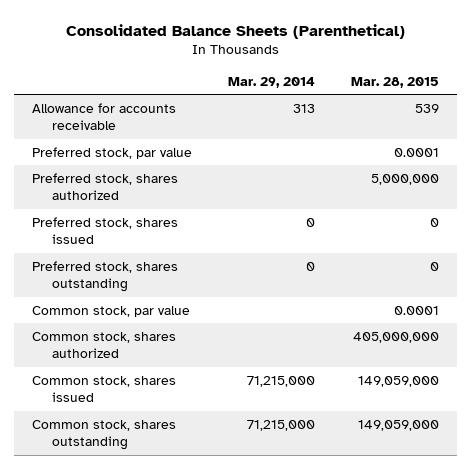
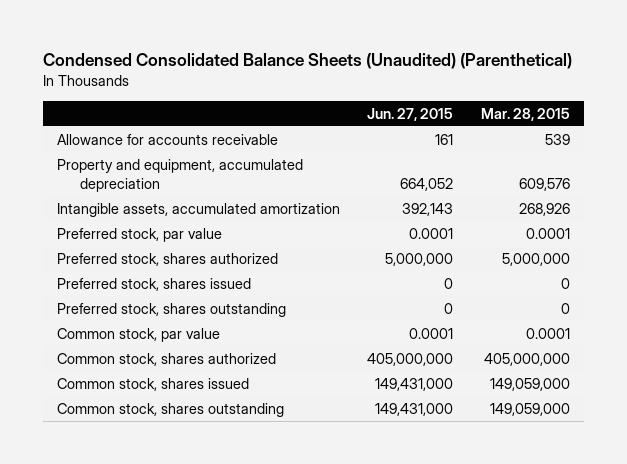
[65,23,405,39] Consolidated Balance Sheets (Parenthetical) -> [43,53,573,70] Condensed Consolidated Balance Sheets (Unaudited) (Parenthetical)
[228,76,316,88] Mar. 29, 2014 -> none
none -> [367,107,454,121] Jun. 27, 2015
none -> [57,159,304,192] Property and equipment, accumulated depreciation
none -> [57,203,341,218] Intangible assets, accumulated amortization

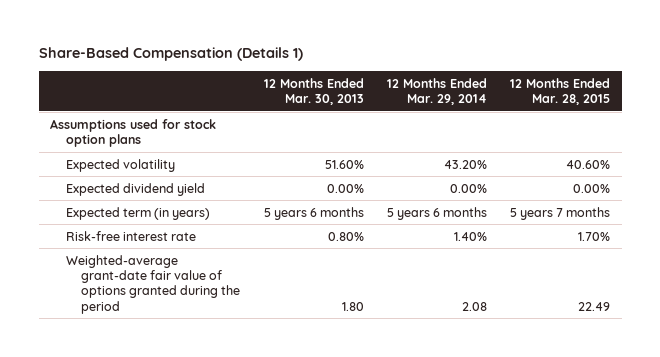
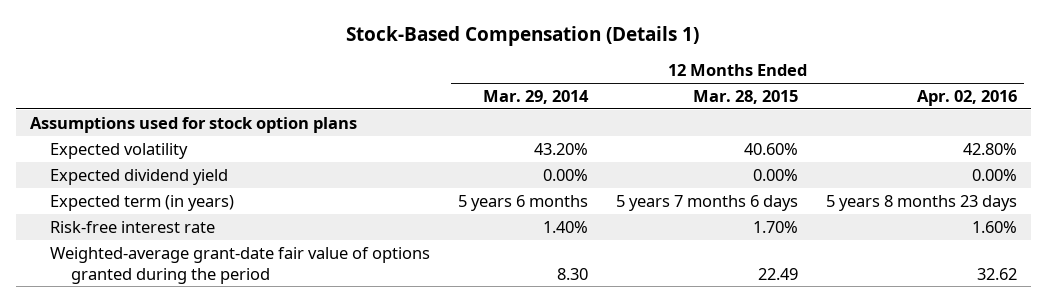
[38,47,303,62] Share-Based Compensation (Details 1) -> [346,26,700,47] Stock-Based Compensation (Details 1)
[263,77,364,105] 12 Months Ended Mar. 30, 2013 -> none
none -> [917,89,1018,106] Apr. 02, 2016
[510,206,611,220] 5 years 7 months -> [616,194,799,211] 5 years 7 months 6 days
[461,301,487,311] 2.08 -> [557,267,589,280] 8.30

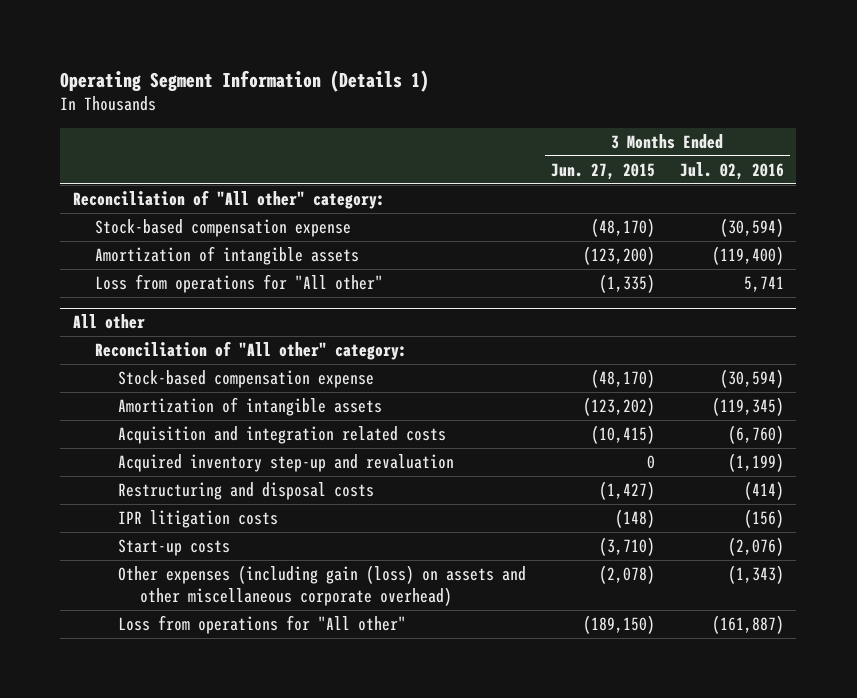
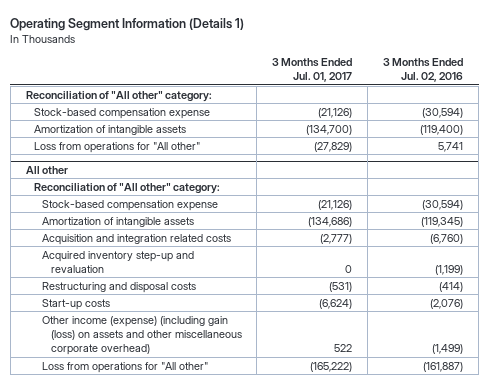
[550,162,655,180] Jun. 27, 2015 -> none
none -> [272,58,353,83] 3 Months Ended Jul. 01, 2017
[117,510,278,529] IPR litigation costs -> none
[117,565,526,607] Other expenses (including gain (loss) on assets and other miscellaneous corporate overhead) -> [42,315,242,356] Other income (expense) (including gain (loss) on assets and other miscellaneous corporate overhead)
[727,565,784,585] (1,343) -> [432,344,464,355] (1,499)

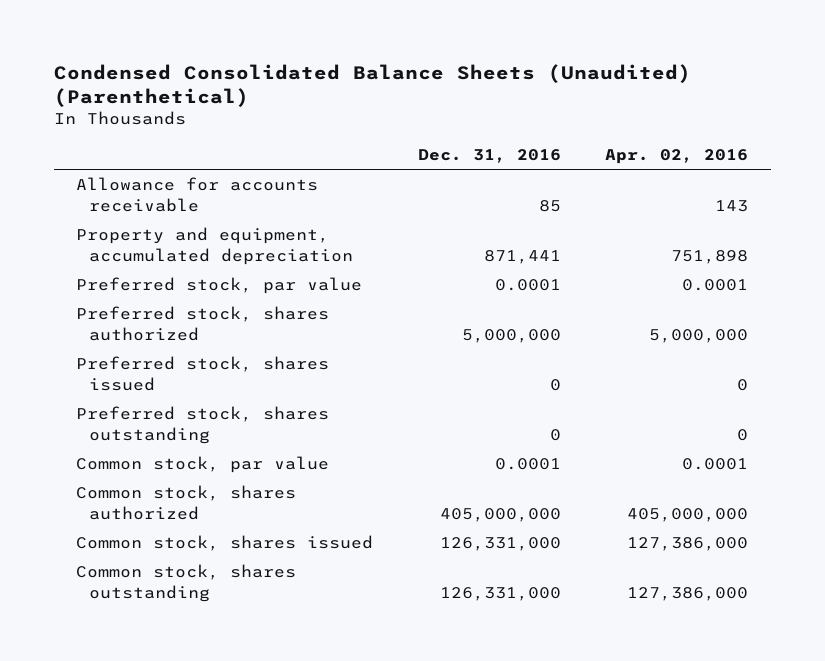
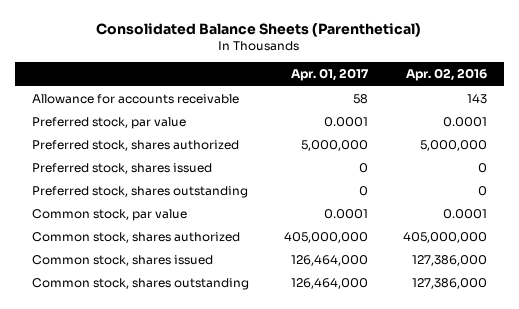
[54,63,692,108] Condensed Consolidated Balance Sheets (Unaudited) (Parenthetical) -> [96,22,422,37] Consolidated Balance Sheets (Parenthetical)
[417,149,561,164] Dec. 31, 2016 -> none
none -> [290,68,369,82] Apr. 01, 2017
[76,227,354,265] Property and equipment, accumulated depreciation -> none

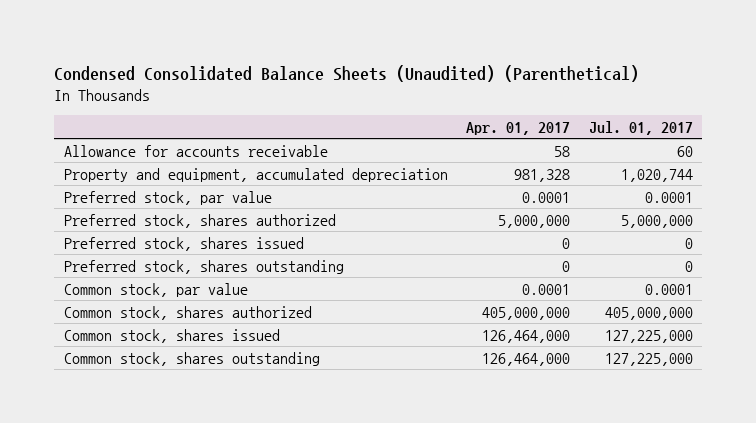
[96,22,422,37] Consolidated Balance Sheets (Parenthetical) -> [54,64,640,82] Condensed Consolidated Balance Sheets (Unaudited) (Parenthetical)
[405,68,487,82] Apr. 02, 2016 -> none
none -> [588,120,693,135] Jul. 01, 2017
none -> [63,167,448,182] Property and equipment, accumulated depreciation

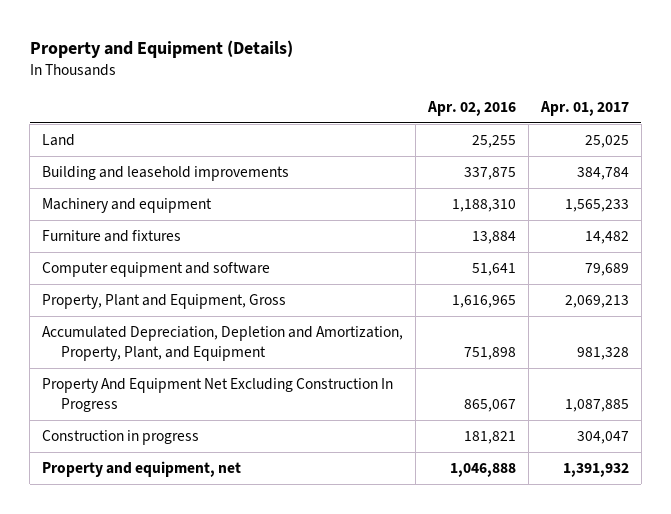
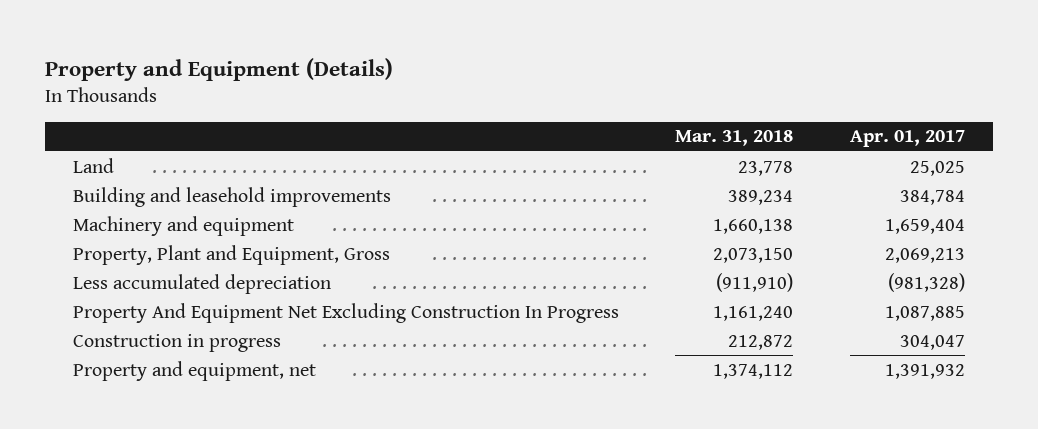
[427,100,517,116] Apr. 02, 2016 -> none
none -> [675,130,794,147] Mar. 31, 2018
[42,230,182,243] Furniture and fixtures -> none
[42,262,271,278] Computer equipment and software -> none
[564,199,629,213] 1,565,233 -> [884,218,965,234] 1,659,404
[42,326,404,362] Accumulated Depreciation, Depletion and Amortization, Property, Plant, and Equipment -> [73,273,332,294] Less accumulated depreciation
[576,347,629,361] 981,328 -> [887,272,965,292] (981,328)

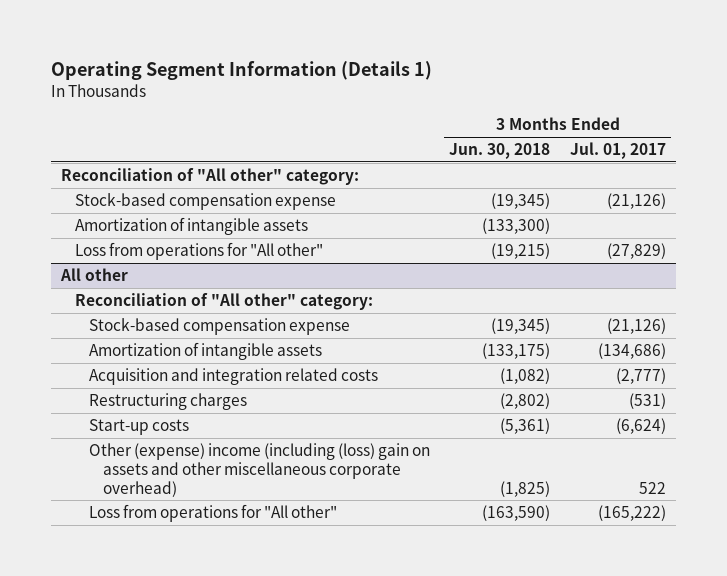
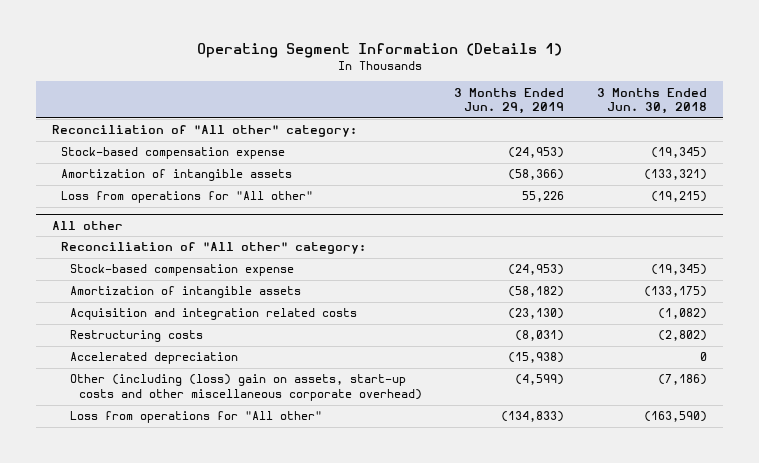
[569,142,666,160] Jul. 01, 2017 -> none
none -> [454,87,565,115] 3 Months Ended Jun. 29, 2019
[482,218,551,235] (133,300) -> [643,169,707,181] (133,321)
[88,419,189,436] Start-up costs -> none
[88,393,247,411] Restructuring charges -> [69,330,203,343] Restructuring costs
none -> [69,352,238,365] Accelerated depreciation
[88,443,430,497] Other (expense) income (including (loss) gain on assets and other miscellaneous corporate overhead) -> [69,374,422,402] Other (including (loss) gain on assets, start-up costs and other miscellaneous corporate overhead)
[500,480,551,497] (1,825) -> [657,374,707,386] (7,186)

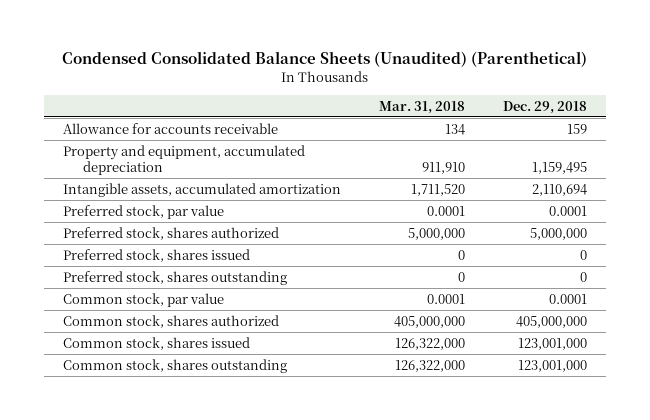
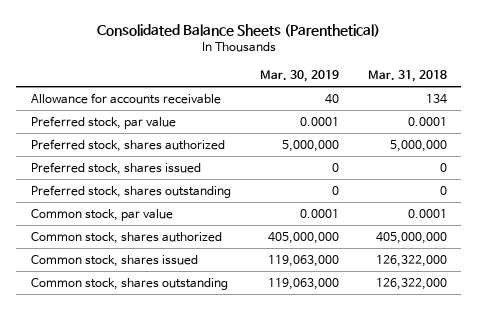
[61,51,587,68] Condensed Consolidated Balance Sheets (Unaudited) (Parenthetical) -> [96,23,380,37] Consolidated Balance Sheets (Parenthetical)
[502,100,587,114] Dec. 29, 2018 -> none
none -> [259,70,339,83] Mar. 30, 2019
[62,144,305,176] Property and equipment, accumulated depreciation -> none
[62,182,341,197] Intangible assets, accumulated amortization -> none

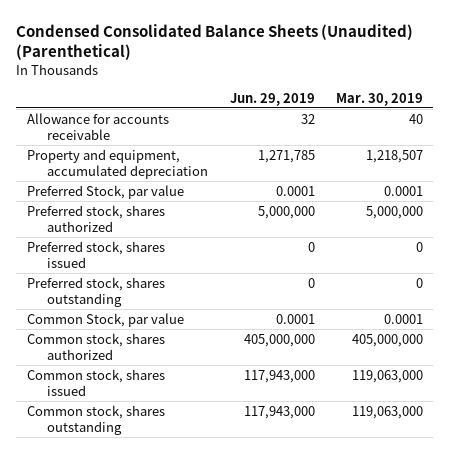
[96,23,380,37] Consolidated Balance Sheets (Parenthetical) -> [16,23,414,61] Condensed Consolidated Balance Sheets (Unaudited) (Parenthetical)
[367,70,447,83] Mar. 31, 2018 -> none
none -> [229,92,315,106] Jun. 29, 2019
none -> [26,148,209,180] Property and equipment, accumulated depreciation
[30,115,176,129] Preferred stock, par value -> [26,184,184,199] Preferred Stock, par value
[30,208,173,221] Common stock, par value -> [26,312,184,327] Common Stock, par value

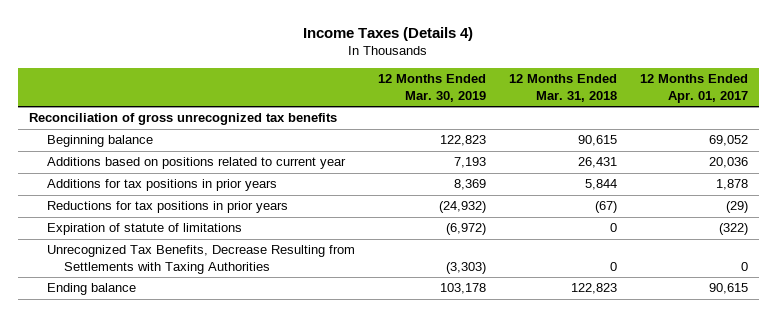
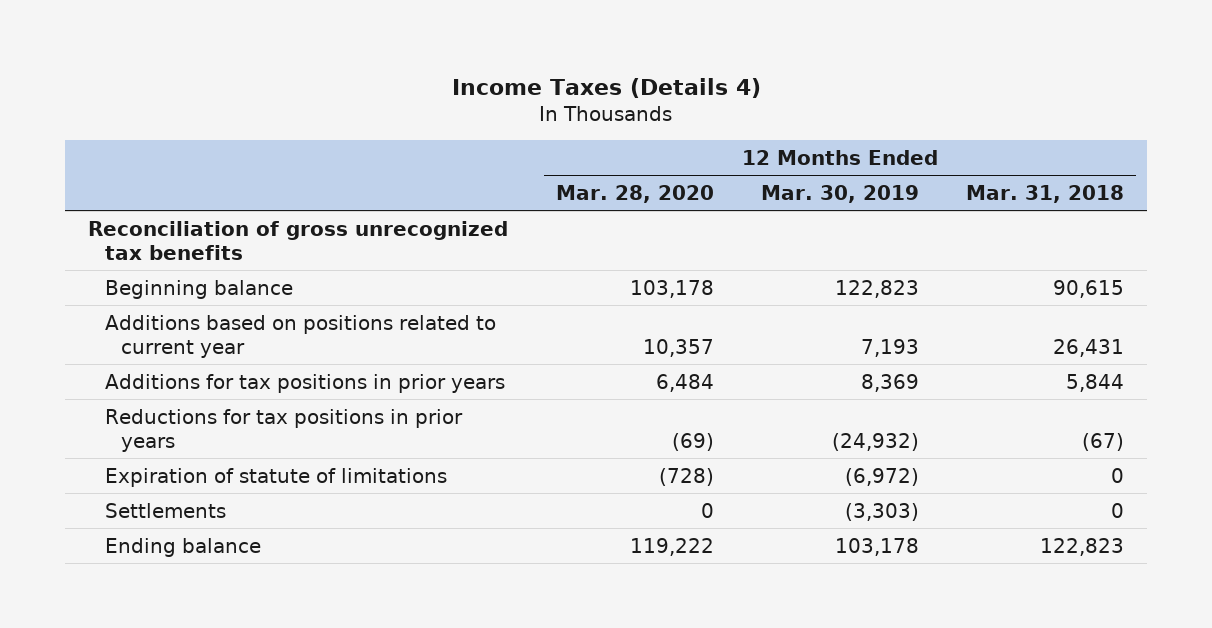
[639,74,748,103] 12 Months Ended Apr. 01, 2017 -> none
none -> [555,184,714,203] Mar. 28, 2020
[46,245,355,274] Unrecognized Tax Benefits, Decrease Resulting from Settlements with Taxing Authorities -> [104,502,226,518] Settlements

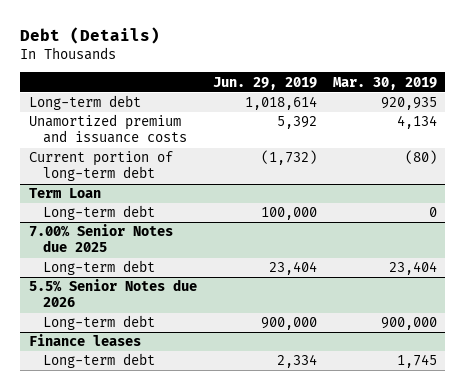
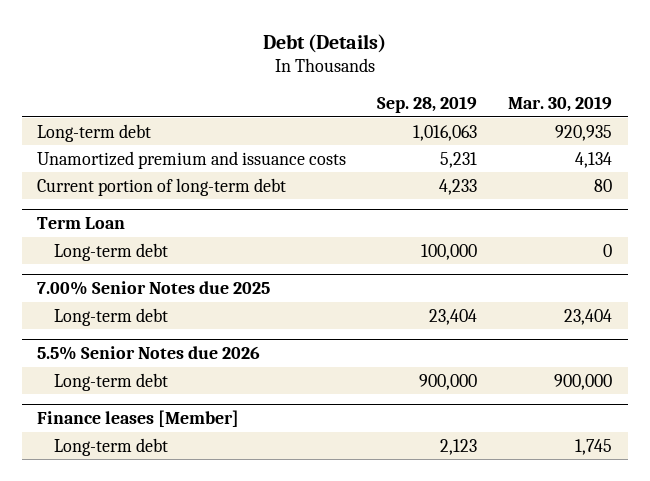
[212,76,317,90] Jun. 29, 2019 -> none
none -> [377,95,478,113] Sep. 28, 2019
[405,150,438,165] (80) -> [594,178,613,192] 80
[28,334,141,347] Finance leases -> [37,410,240,428] Finance leases [Member]

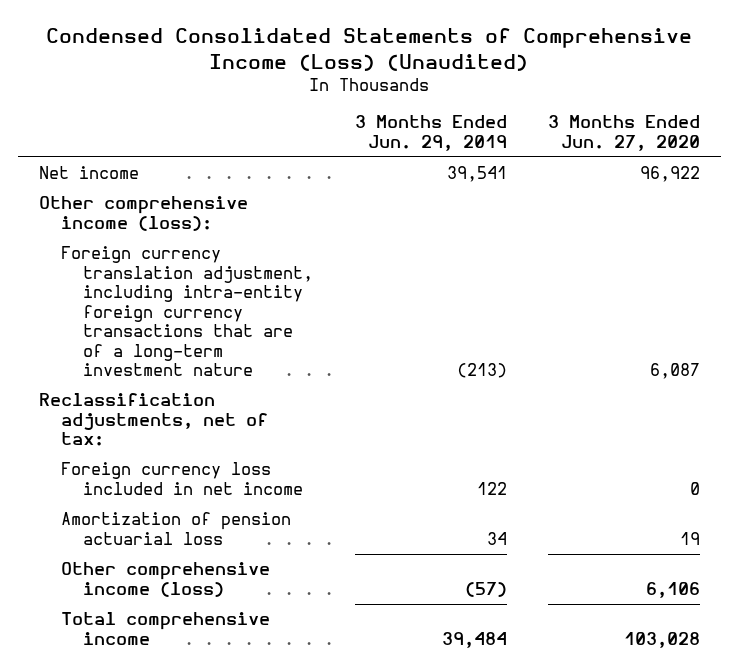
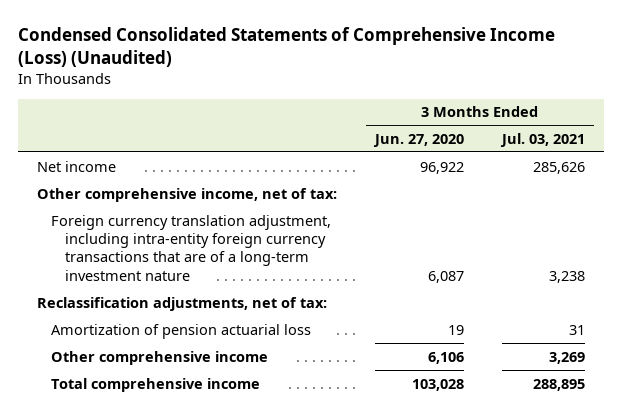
[354,115,507,151] 3 Months Ended Jun. 29, 2019 -> none
none -> [499,132,585,147] Jul. 03, 2021
[38,196,248,231] Other comprehensive income (loss): -> [37,187,338,202] Other comprehensive income, net of tax:
[61,462,304,495] Foreign currency loss included in net income -> none
[61,562,271,597] Other comprehensive income (loss) -> [51,350,269,365] Other comprehensive income

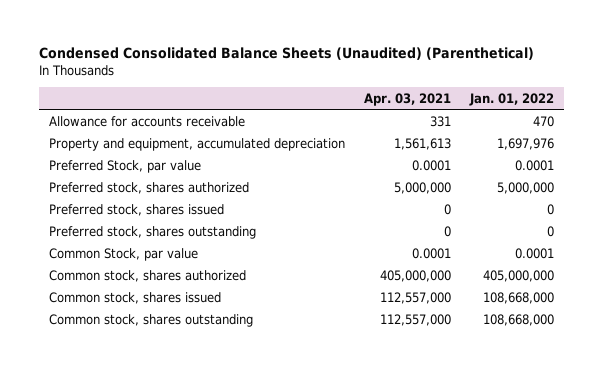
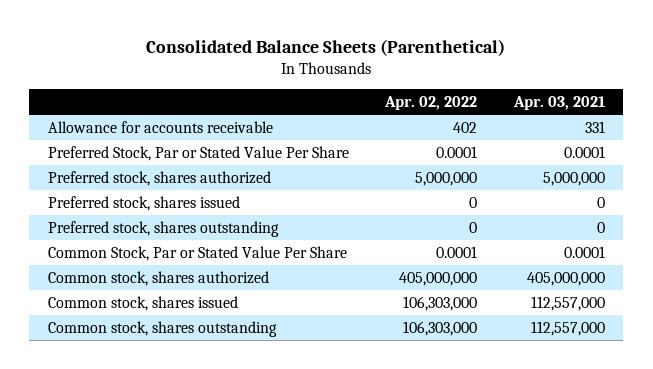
[39,47,535,61] Condensed Consolidated Balance Sheets (Unaudited) (Parenthetical) -> [146,39,506,57] Consolidated Balance Sheets (Parenthetical)
[469,92,555,106] Jan. 01, 2022 -> none
none -> [384,95,478,110] Apr. 02, 2022
[48,137,345,151] Property and equipment, accumulated depreciation -> none
[48,159,201,173] Preferred Stock, par value -> [47,145,349,161] Preferred Stock, Par or Stated Value Per Share
[48,247,198,261] Common Stock, par value -> [47,245,347,261] Common Stock, Par or Stated Value Per Share

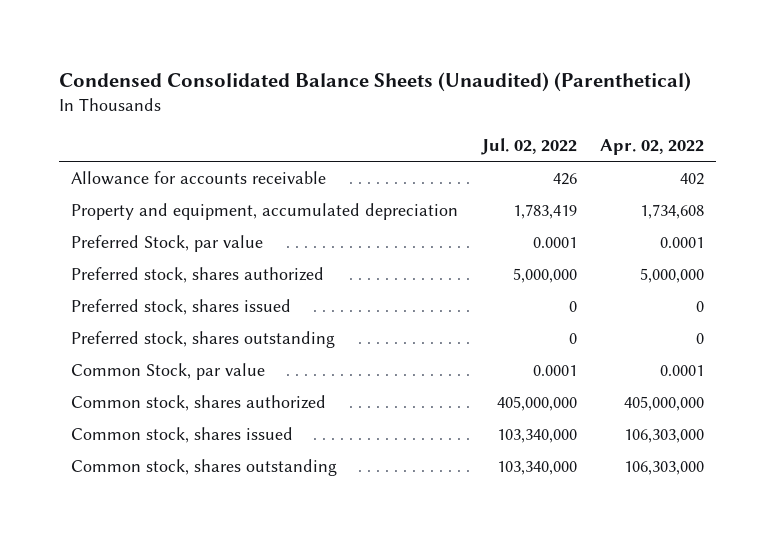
[146,39,506,57] Consolidated Balance Sheets (Parenthetical) -> [59,72,692,93] Condensed Consolidated Balance Sheets (Unaudited) (Parenthetical)
[513,95,606,110] Apr. 03, 2021 -> none
none -> [480,138,577,156] Jul. 02, 2022
none -> [71,202,459,220] Property and equipment, accumulated depreciation
[47,145,349,161] Preferred Stock, Par or Stated Value Per Share -> [71,234,264,252] Preferred Stock, par value
[47,245,347,261] Common Stock, Par or Stated Value Per Share -> [71,362,266,380] Common Stock, par value

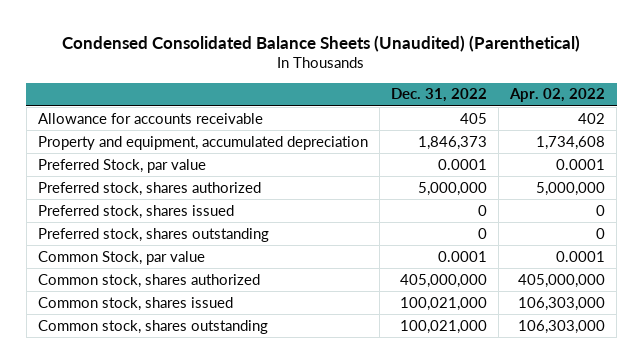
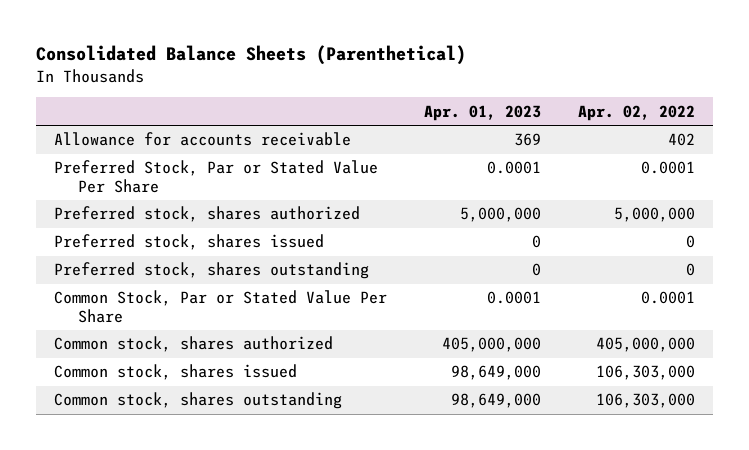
[62,34,581,52] Condensed Consolidated Balance Sheets (Unaudited) (Parenthetical) -> [35,45,466,66] Consolidated Balance Sheets (Parenthetical)
[390,88,487,103] Dec. 31, 2022 -> none
none -> [423,104,541,121] Apr. 01, 2023
[37,135,368,150] Property and equipment, accumulated depreciation -> none
[37,158,206,173] Preferred Stock, par value -> [53,160,378,193] Preferred Stock, Par or Stated Value Per Share
[37,250,205,265] Common Stock, par value -> [53,290,387,323] Common Stock, Par or Stated Value Per Share

